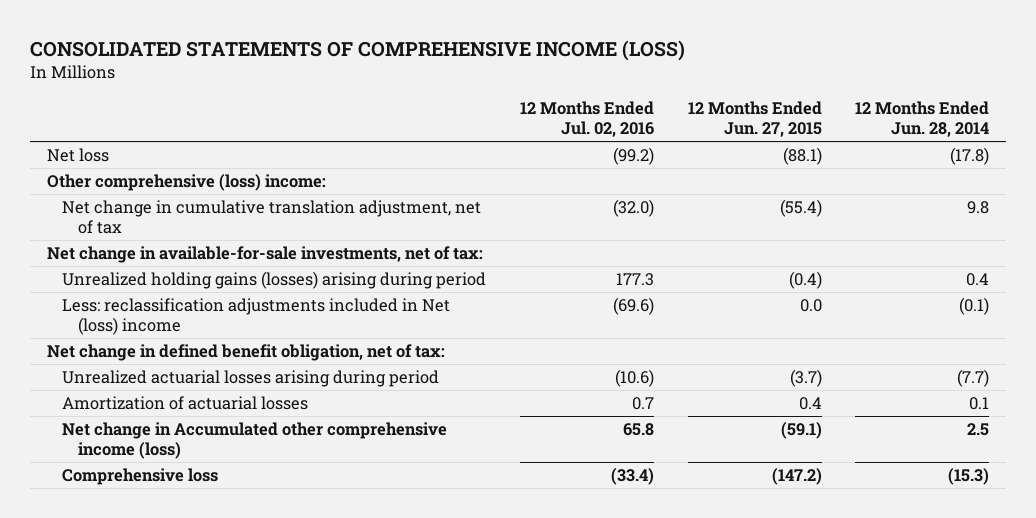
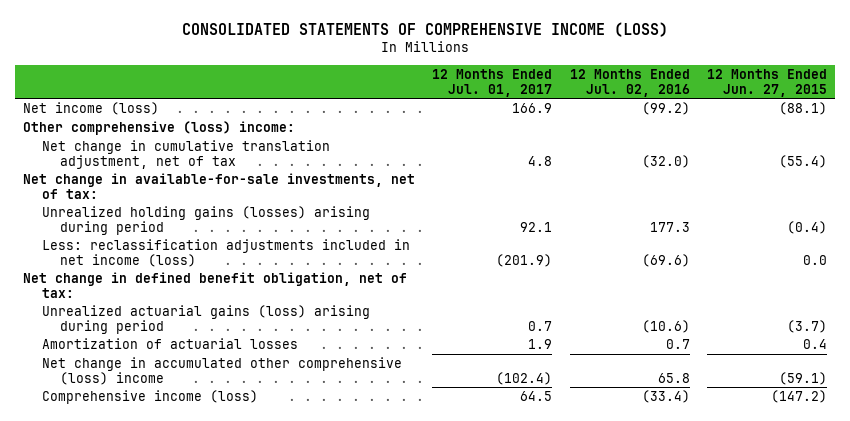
[855,101,990,138] 12 Months Ended Jun. 28, 2014 -> none
none -> [432,68,553,97] 12 Months Ended Jul. 01, 2017
[46,148,109,163] Net loss -> [23,101,160,115] Net income (loss)
[62,298,451,336] Less: reclassification adjustments included in Net (loss) income -> [41,238,410,267] Less: reclassification adjustments included in net income (loss)
[62,370,440,388] Unrealized actuarial losses arising during period -> [41,304,370,334] Unrealized actuarial gains (loss) arising during period
[62,422,448,460] Net change in Accumulated other comprehensive income (loss) -> [41,356,402,385] Net change in accumulated other comprehensive (loss) income
[62,468,219,486] Comprehensive loss -> [41,389,258,404] Comprehensive income (loss)

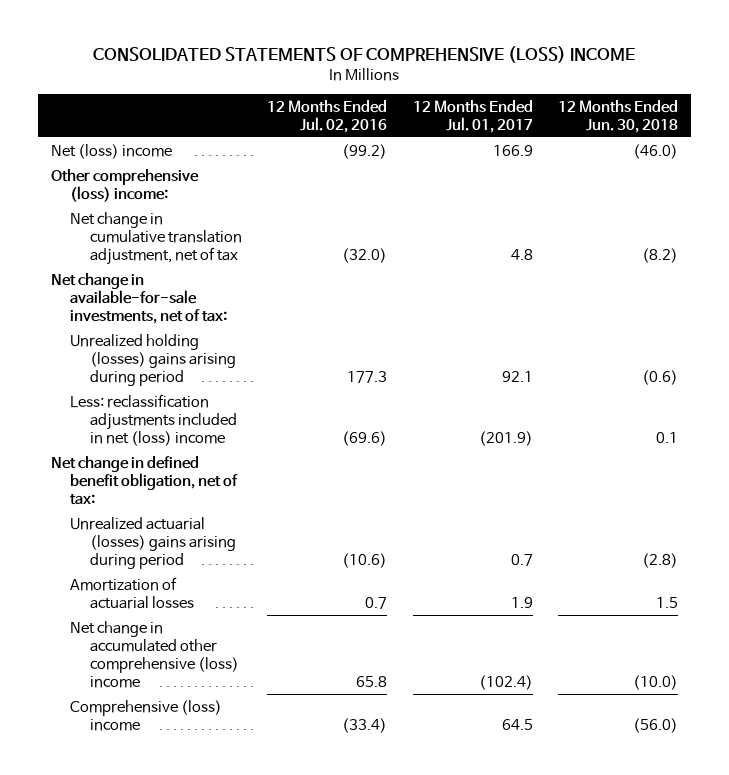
[182,21,669,37] CONSOLIDATED STATEMENTS OF COMPREHENSIVE INCOME (LOSS) -> [93,46,636,64] CONSOLIDATED STATEMENTS OF COMPREHENSIVE (LOSS) INCOME
[706,68,827,97] 12 Months Ended Jun. 27, 2015 -> none
none -> [558,99,679,133] 12 Months Ended Jun. 30, 2018
[23,101,160,115] Net income (loss) -> [50,143,172,159] Net (loss) income
[41,205,370,235] Unrealized holding gains (losses) arising during period -> [70,333,236,386] Unrealized holding (losses) gains arising during period
[41,238,410,267] Less: reclassification adjustments included in net income (loss) -> [70,393,237,446] Less: reclassification adjustments included in net (loss) income
[41,304,370,334] Unrealized actuarial gains (loss) arising during period -> [70,516,236,569] Unrealized actuarial (losses) gains arising during period
[41,389,258,404] Comprehensive income (loss) -> [70,699,223,731] Comprehensive (loss) income

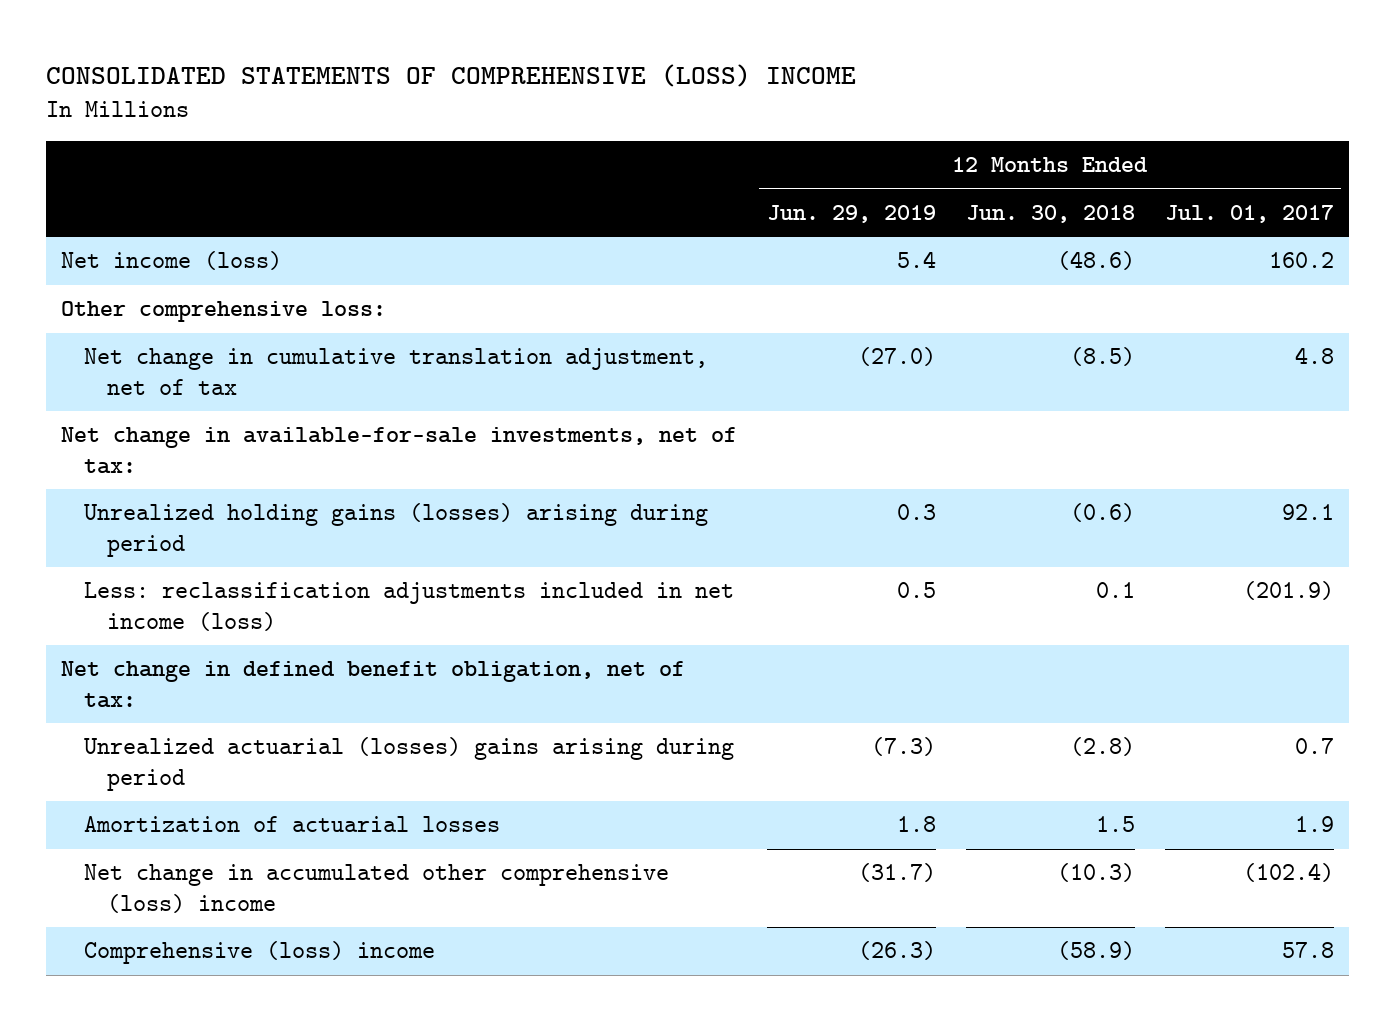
[267,99,388,133] 12 Months Ended Jul. 02, 2016 -> none
none -> [766,204,936,223] Jun. 29, 2019
[50,143,172,159] Net (loss) income -> [60,251,282,271] Net income (loss)
[492,144,533,156] 166.9 -> [1268,252,1334,269] 160.2
[633,143,679,159] (46.0) -> [1056,251,1135,271] (48.6)
[50,168,199,202] Other comprehensive (loss) income: -> [60,301,386,323] Other comprehensive loss:
[642,247,679,263] (8.2) -> [1069,347,1135,367] (8.5)
[70,333,236,386] Unrealized holding (losses) gains arising during period -> [84,503,709,557] Unrealized holding gains (losses) arising during period
[70,393,237,446] Less: reclassification adjustments included in net (loss) income -> [84,582,735,631] Less: reclassification adjustments included in net income (loss)
[633,674,679,690] (10.0) -> [1056,863,1135,883] (10.3)
[501,718,533,730] 64.5 -> [1281,942,1334,959] 57.8
[633,717,679,733] (56.0) -> [1056,941,1135,961] (58.9)

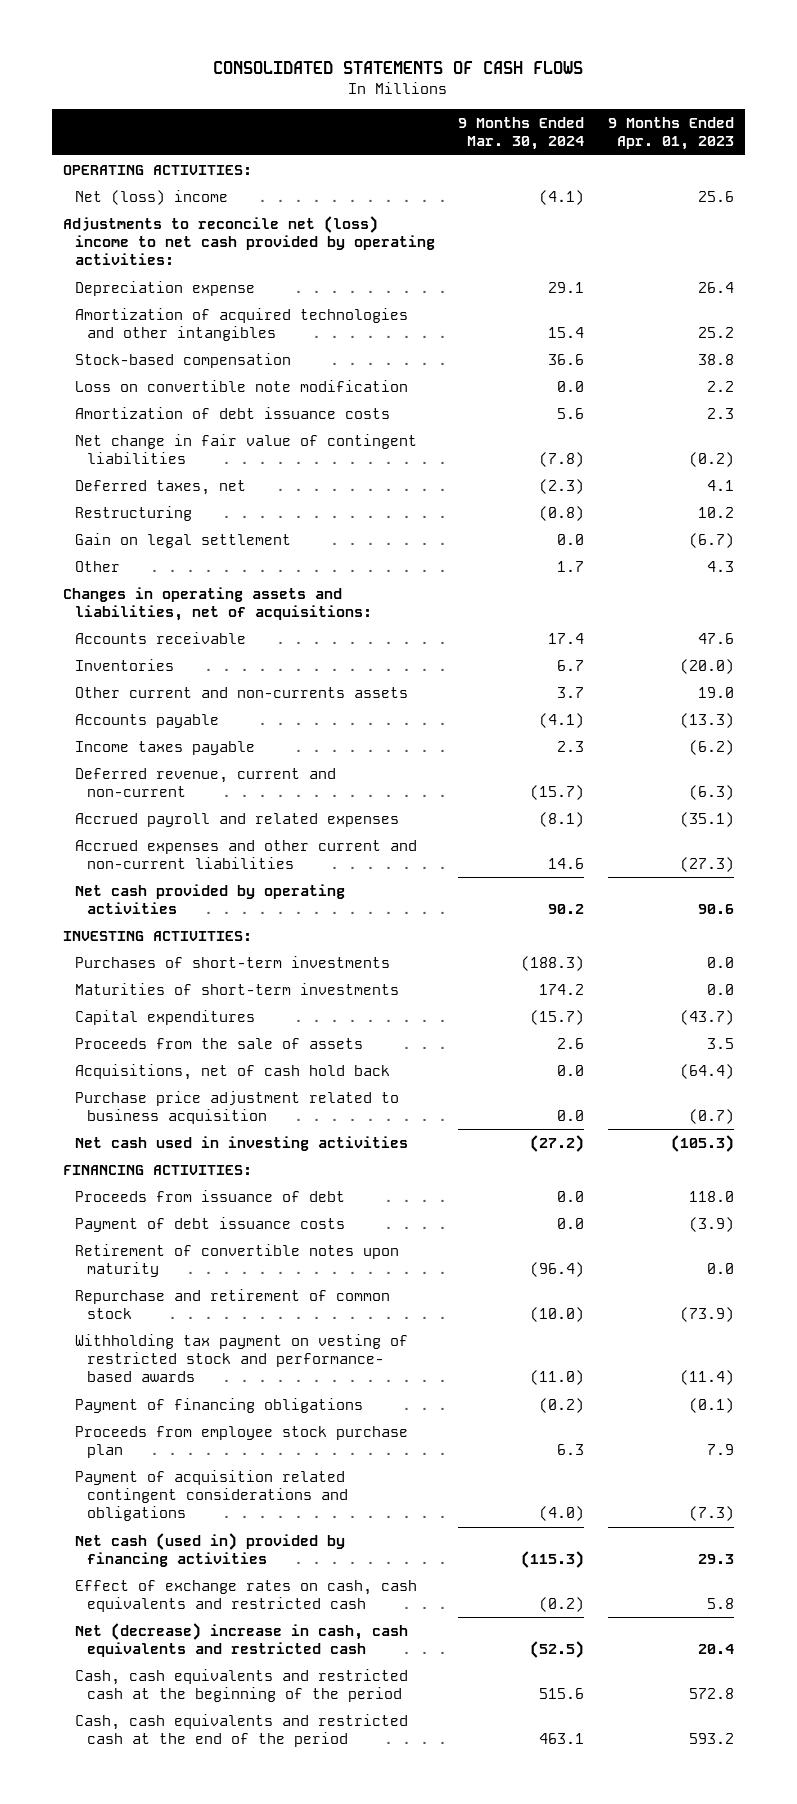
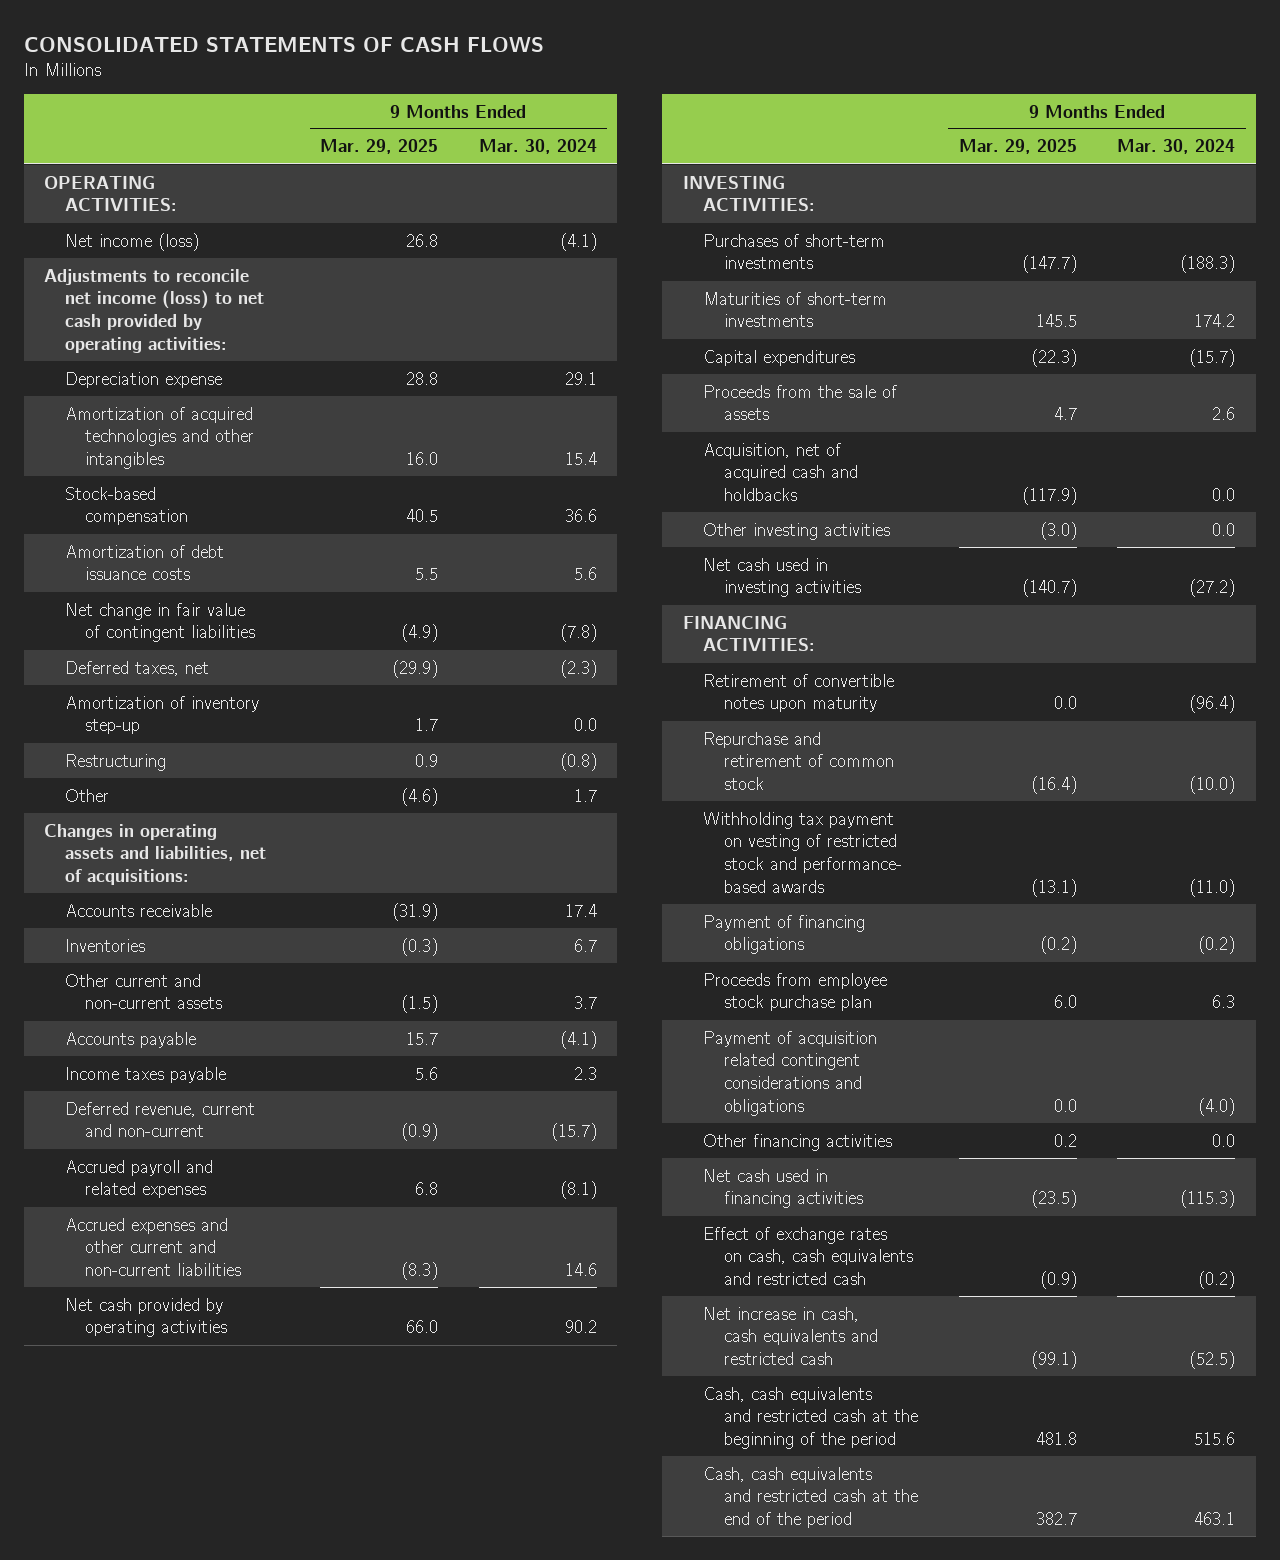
[607,116,734,151] 9 Months Ended Apr. 01, 2023 -> none
none -> [319,139,438,155] Mar. 29, 2025
[75,189,229,205] Net (loss) income -> [64,232,199,251] Net income (loss)
[63,215,436,266] Adjustments to reconcile net (loss) income to net cash provided by operating activities: -> [44,268,264,353] Adjustments to reconcile net income (loss) to net cash provided by operating activities:
[75,379,409,392] Loss on convertible note modification -> none
none -> [64,695,259,735] Amortization of inventory step-up
[75,532,292,548] Gain on legal settlement -> none
[75,686,409,698] Other current and non-currents assets -> [64,973,222,1010] Other current and non-current assets
[75,1090,400,1124] Purchase price adjustment related to business acquisition -> none
[75,1063,391,1080] Acquisitions, net of cash hold back -> [703,442,858,502] Acquisition, net of acquired cash and holdbacks
none -> [703,522,891,540] Other investing activities
[75,1189,346,1202] Proceeds from issuance of debt -> none
[75,1216,346,1232] Payment of debt issuance costs -> none
none -> [703,1133,893,1151] Other financing activities
[75,1532,346,1567] Net cash (used in) provided by financing activities -> [703,1168,863,1209] Net cash used in financing activities
[75,1622,409,1657] Net (decrease) increase in cash, cash equivalents and restricted cash -> [703,1306,878,1366] Net increase in cash, cash equivalents and restricted cash

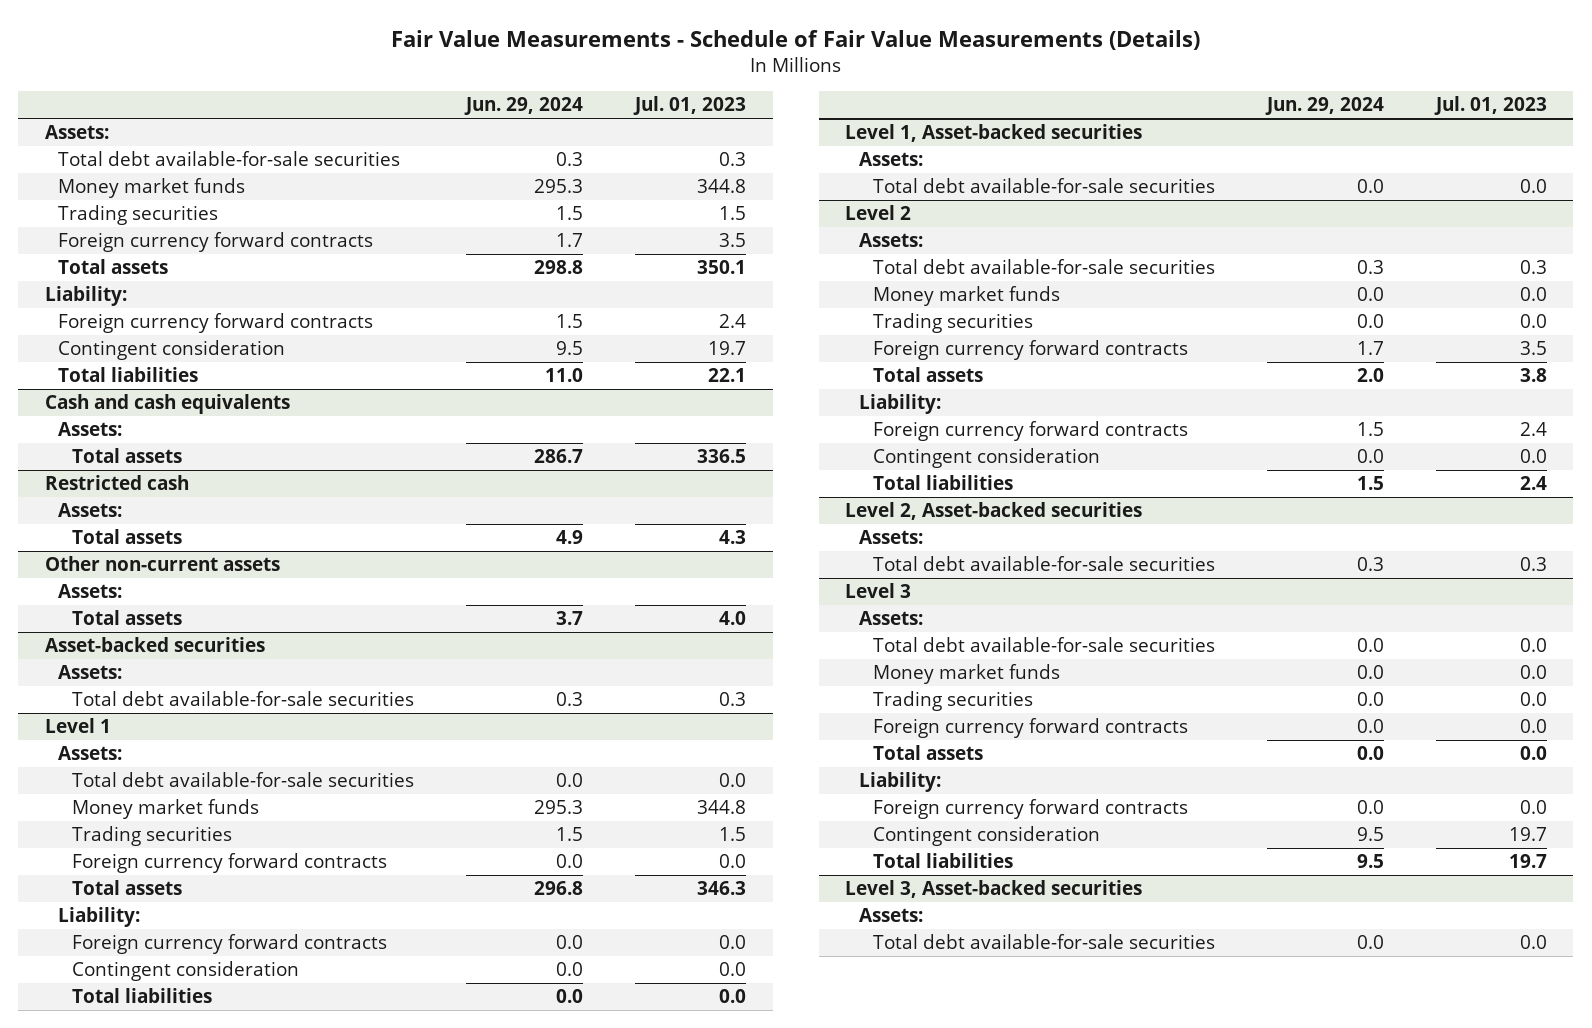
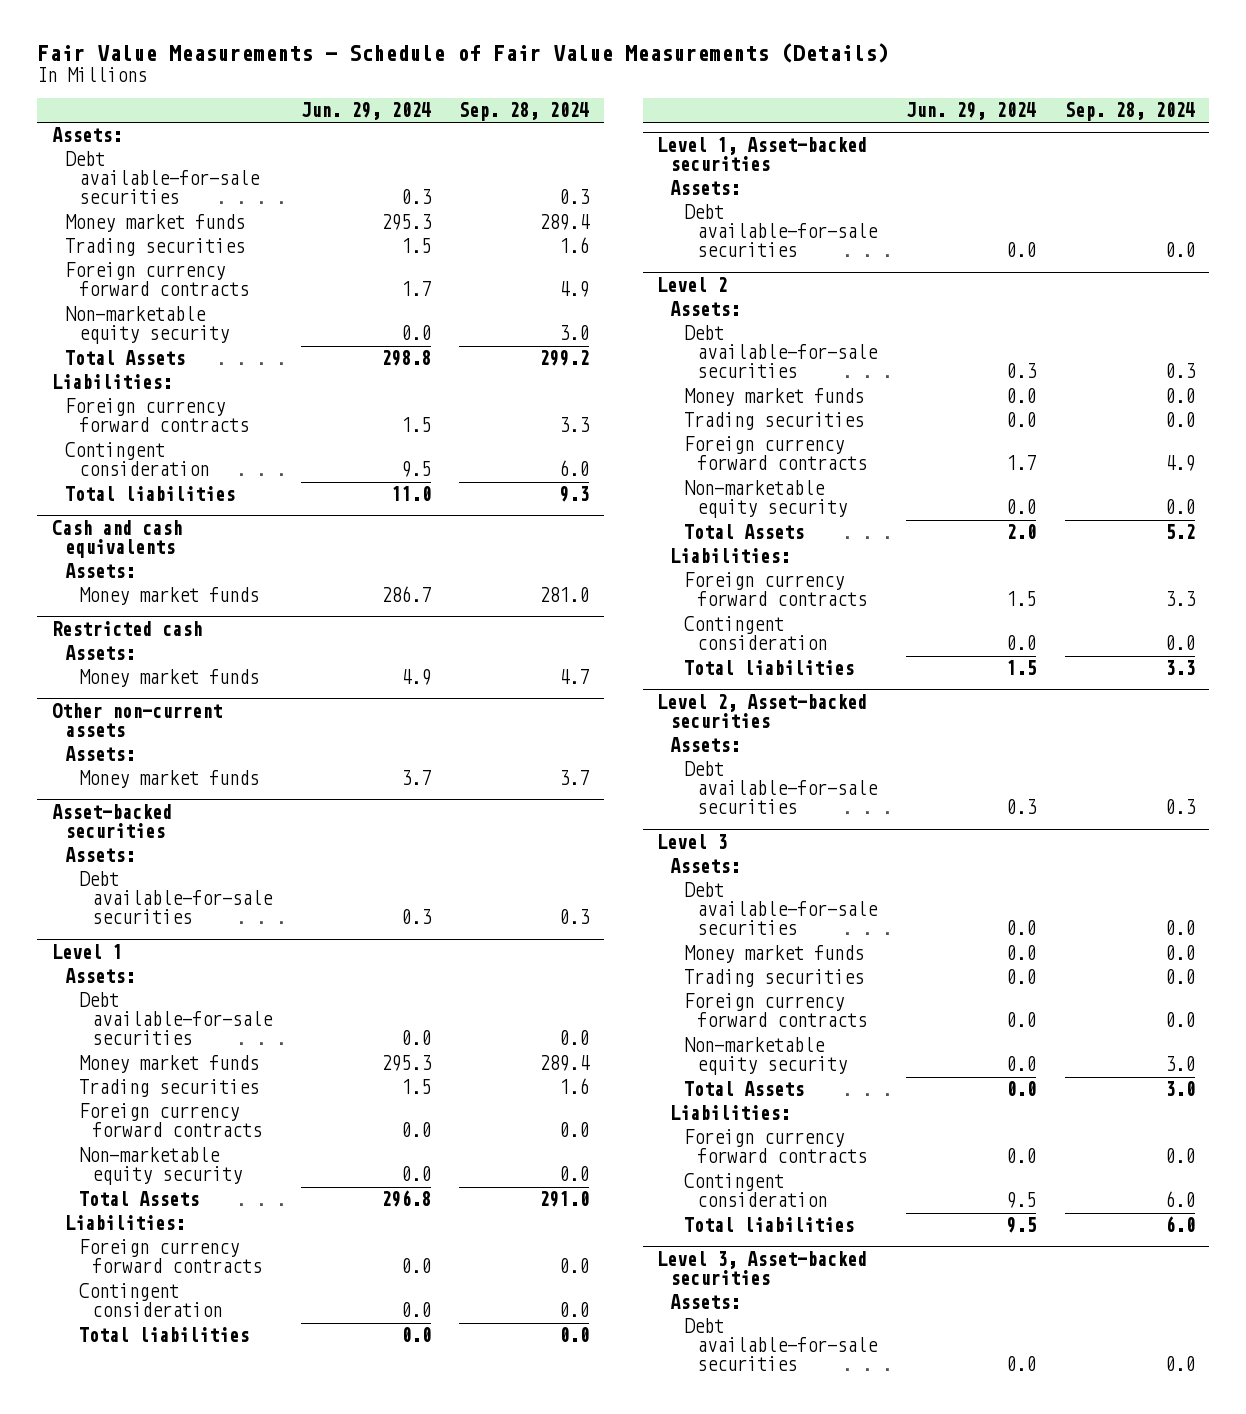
[633,96,747,116] Jul. 01, 2023 -> none
none -> [459,102,590,122] Sep. 28, 2024
[58,151,401,167] Total debt available-for-sale securities -> [65,151,260,205] Debt available-for-sale securities
none -> [65,306,229,345] Non-marketable equity security
[58,259,169,275] Total assets -> [65,350,186,366] Total Assets
[44,286,127,307] Liability: -> [51,374,172,390] Liabilities:
[71,448,182,464] Total assets -> [78,587,259,606] Money market funds
[71,529,182,545] Total assets -> none
none -> [78,669,259,688] Money market funds
[71,610,182,626] Total assets -> none
none -> [78,770,259,789] Money market funds
[71,691,414,707] Total debt available-for-sale securities -> [78,871,273,925] Debt available-for-sale securities
[71,772,414,788] Total debt available-for-sale securities -> [78,992,273,1046] Debt available-for-sale securities
none -> [78,1147,242,1186] Non-marketable equity security
[71,880,182,896] Total assets -> [78,1191,199,1207] Total Assets
[58,907,141,928] Liability: -> [65,1215,186,1231] Liabilities:
[872,178,1215,194] Total debt available-for-sale securities -> [683,204,879,258] Debt available-for-sale securities
[872,259,1215,275] Total debt available-for-sale securities -> [683,325,879,379] Debt available-for-sale securities
none -> [683,480,848,519] Non-marketable equity security
[872,367,983,383] Total assets -> [683,524,804,540] Total Assets
[858,394,941,415] Liability: -> [670,548,791,564] Liabilities:
[872,556,1215,572] Total debt available-for-sale securities -> [683,761,879,815] Debt available-for-sale securities
[872,637,1215,653] Total debt available-for-sale securities -> [683,882,879,936] Debt available-for-sale securities
none -> [683,1037,848,1076] Non-marketable equity security
[872,745,983,761] Total assets -> [683,1081,804,1097] Total Assets
[858,772,941,793] Liability: -> [670,1105,791,1121] Liabilities:
[872,934,1215,950] Total debt available-for-sale securities -> [683,1318,879,1372] Debt available-for-sale securities

